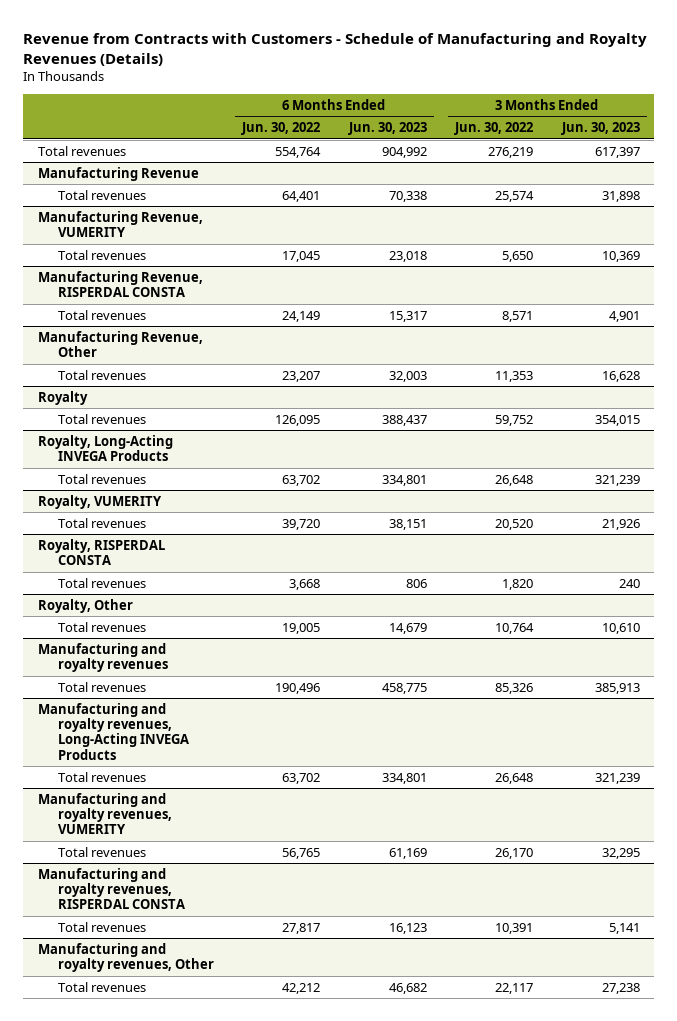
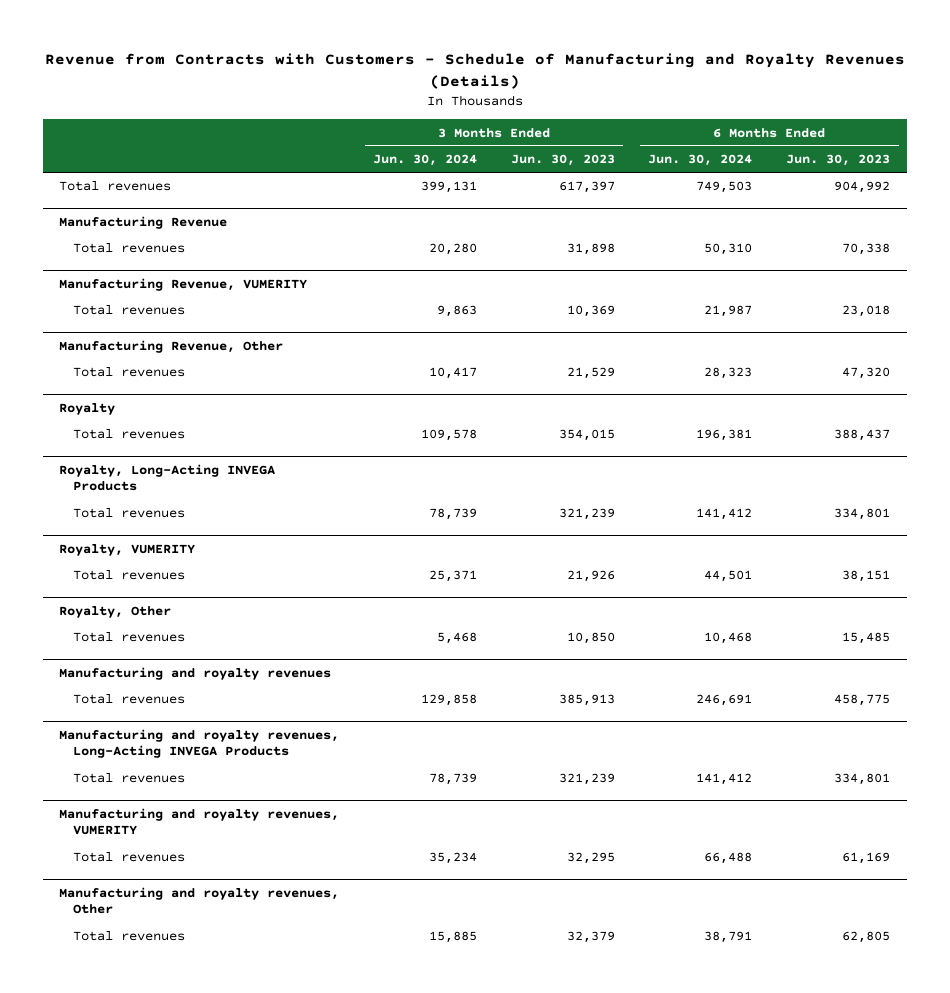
[241,122,321,136] Jun. 30, 2022 -> none
[454,122,534,136] Jun. 30, 2022 -> none
none -> [373,154,478,167] Jun. 30, 2024
none -> [648,154,753,167] Jun. 30, 2024
[37,270,203,298] Manufacturing Revenue, RISPERDAL CONSTA -> none
[57,309,146,320] Total revenues -> none
[388,370,427,382] 32,003 -> [842,367,891,380] 47,320
[601,370,640,382] 16,628 -> [566,367,615,380] 21,529
[37,538,165,566] Royalty, RISPERDAL CONSTA -> none
[57,577,146,588] Total revenues -> none
[388,622,427,634] 14,679 -> [842,632,891,645] 15,485
[601,622,640,634] 10,610 -> [566,632,615,645] 10,850
[37,867,185,910] Manufacturing and royalty revenues, RISPERDAL CONSTA -> none
[57,921,146,932] Total revenues -> none
[388,982,427,994] 46,682 -> [842,931,891,944] 62,805
[601,982,640,994] 27,238 -> [566,931,615,944] 32,379

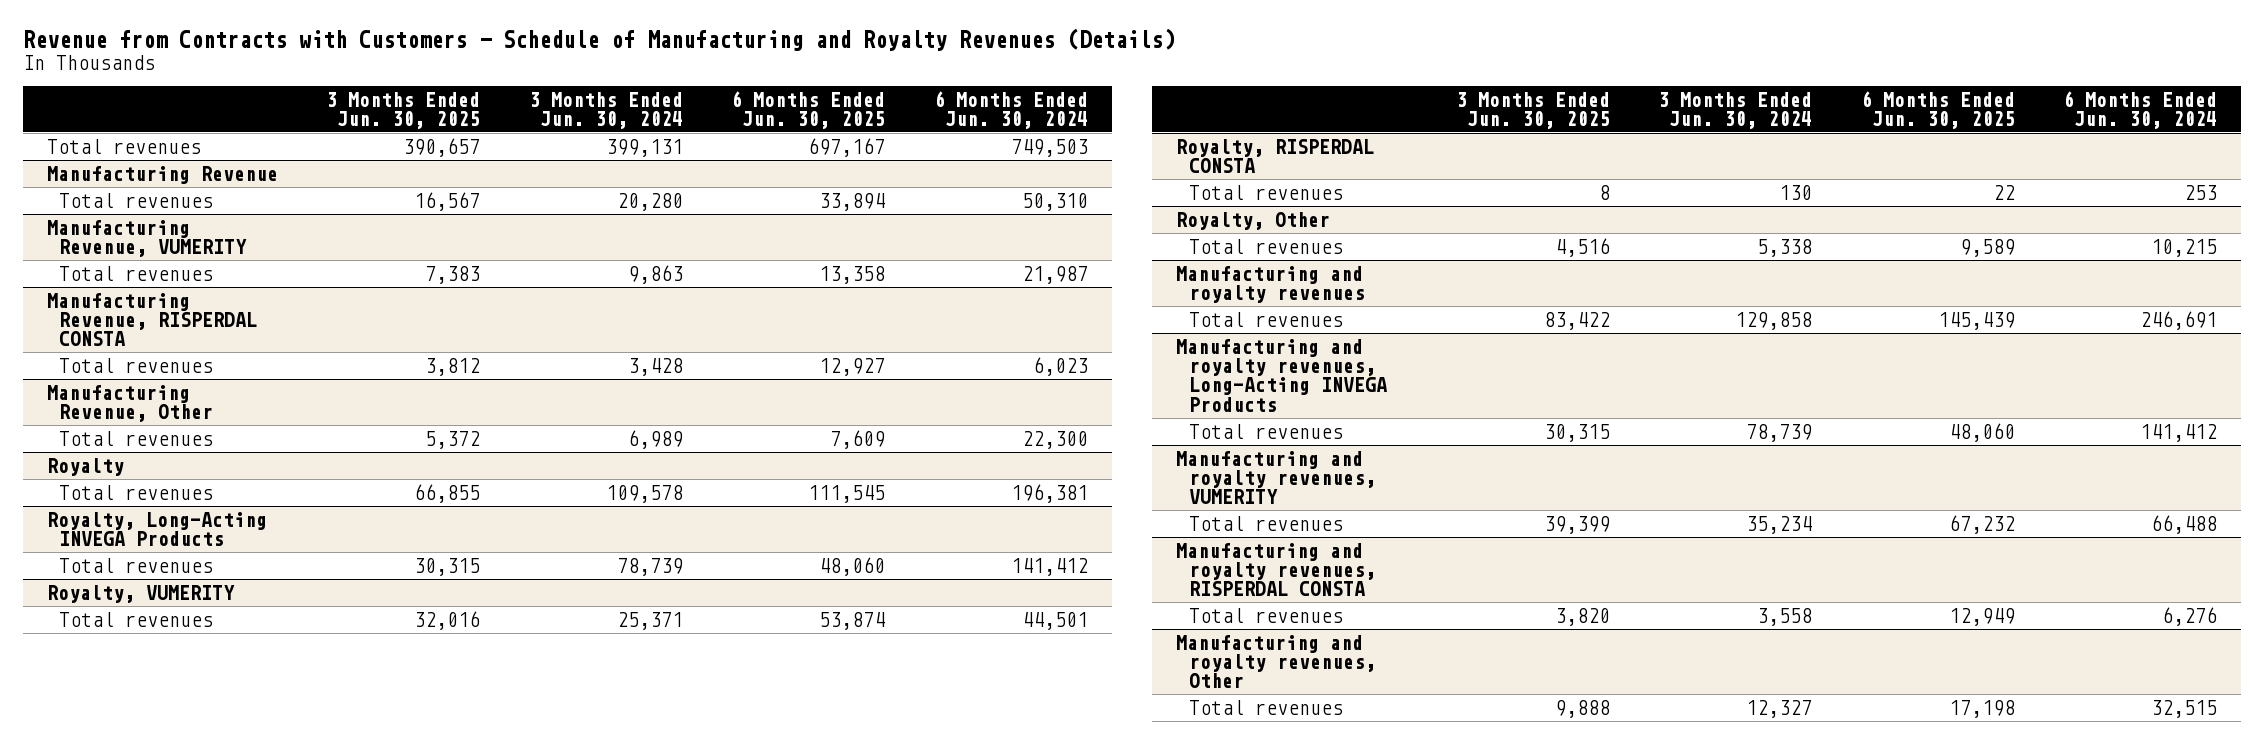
[510,154,615,167] Jun. 30, 2023 -> none
[786,154,891,167] Jun. 30, 2023 -> none
none -> [326,91,481,129] 3 Months Ended Jun. 30, 2025
none -> [731,90,886,129] 6 Months Ended Jun. 30, 2025
none -> [46,292,258,347] Manufacturing Revenue, RISPERDAL CONSTA
none -> [59,357,214,373] Total revenues
[429,367,478,380] 10,417 -> [627,429,683,449] 6,989
[704,367,753,380] 28,323 -> [1021,430,1088,449] 22,300
none -> [1176,138,1375,174] Royalty, RISPERDAL CONSTA
none -> [1189,184,1344,200] Total revenues
[437,632,478,645] 5,468 -> [1757,238,1813,257] 5,338
[704,632,753,645] 10,468 -> [2151,238,2218,257] 10,215
none -> [1176,542,1377,597] Manufacturing and royalty revenues, RISPERDAL CONSTA
none -> [1189,607,1344,623] Total revenues
[429,931,478,944] 15,885 -> [1746,699,1813,718] 12,327
[704,931,753,944] 38,791 -> [2151,699,2218,718] 32,515

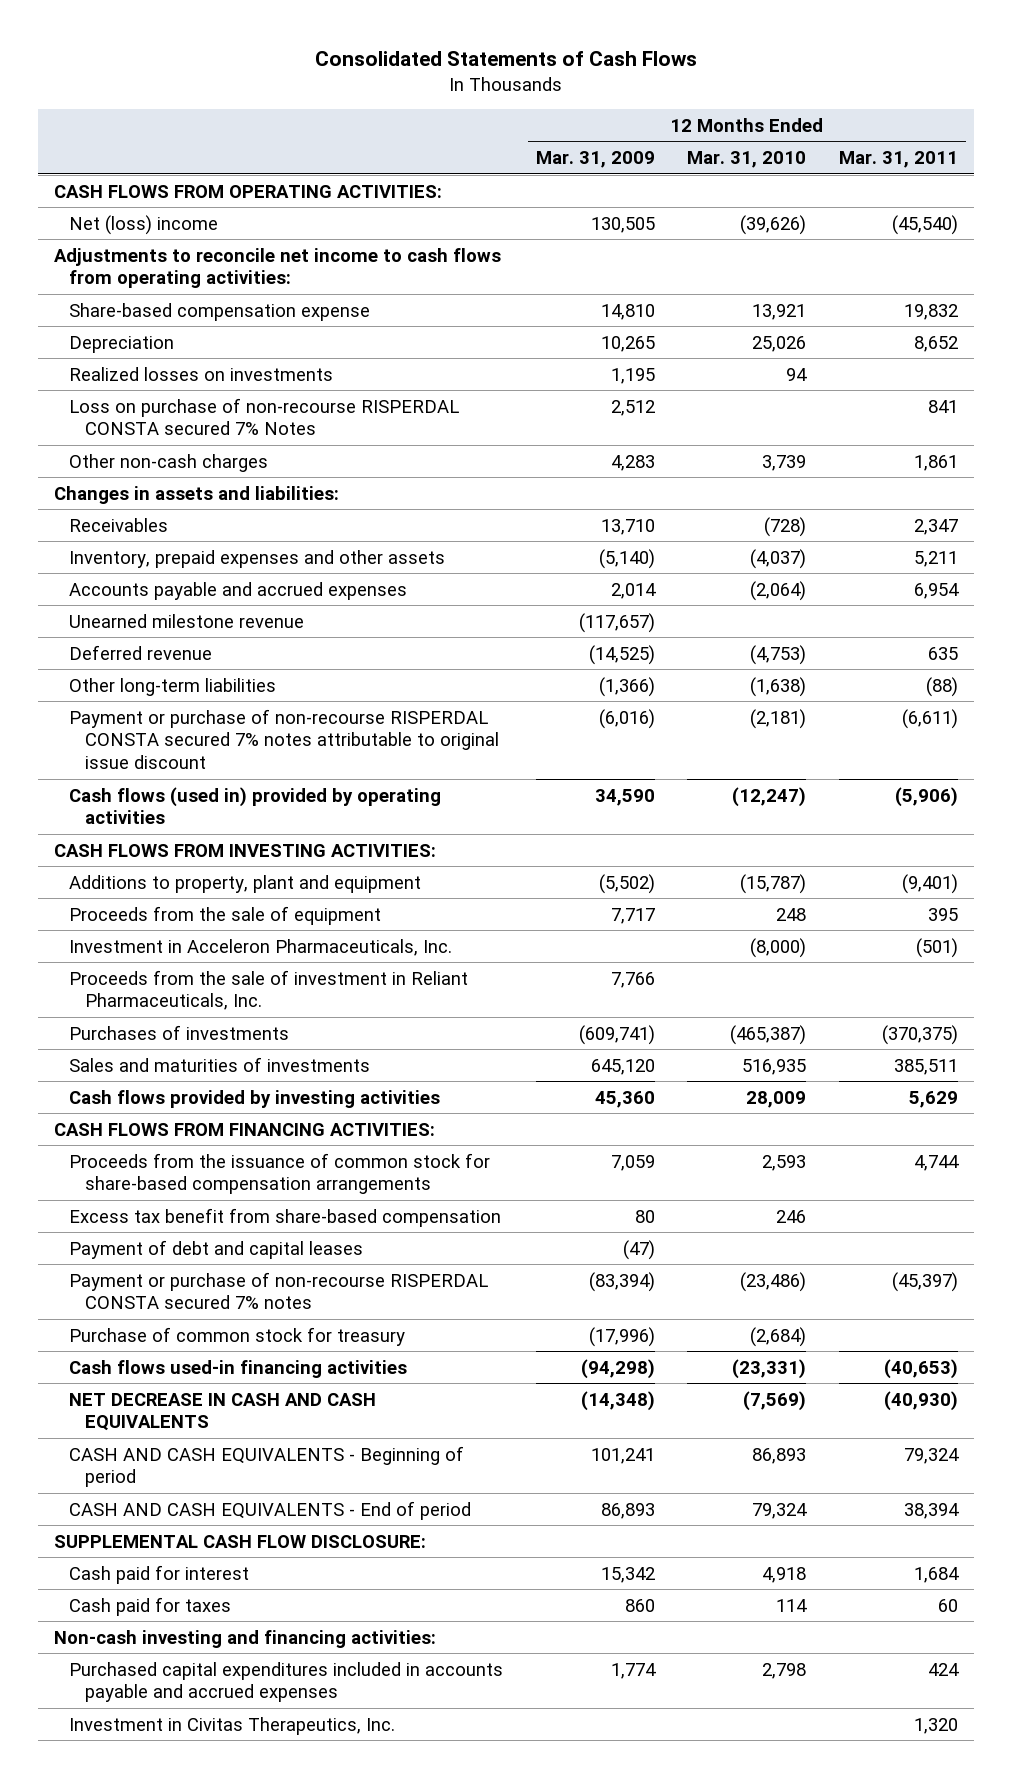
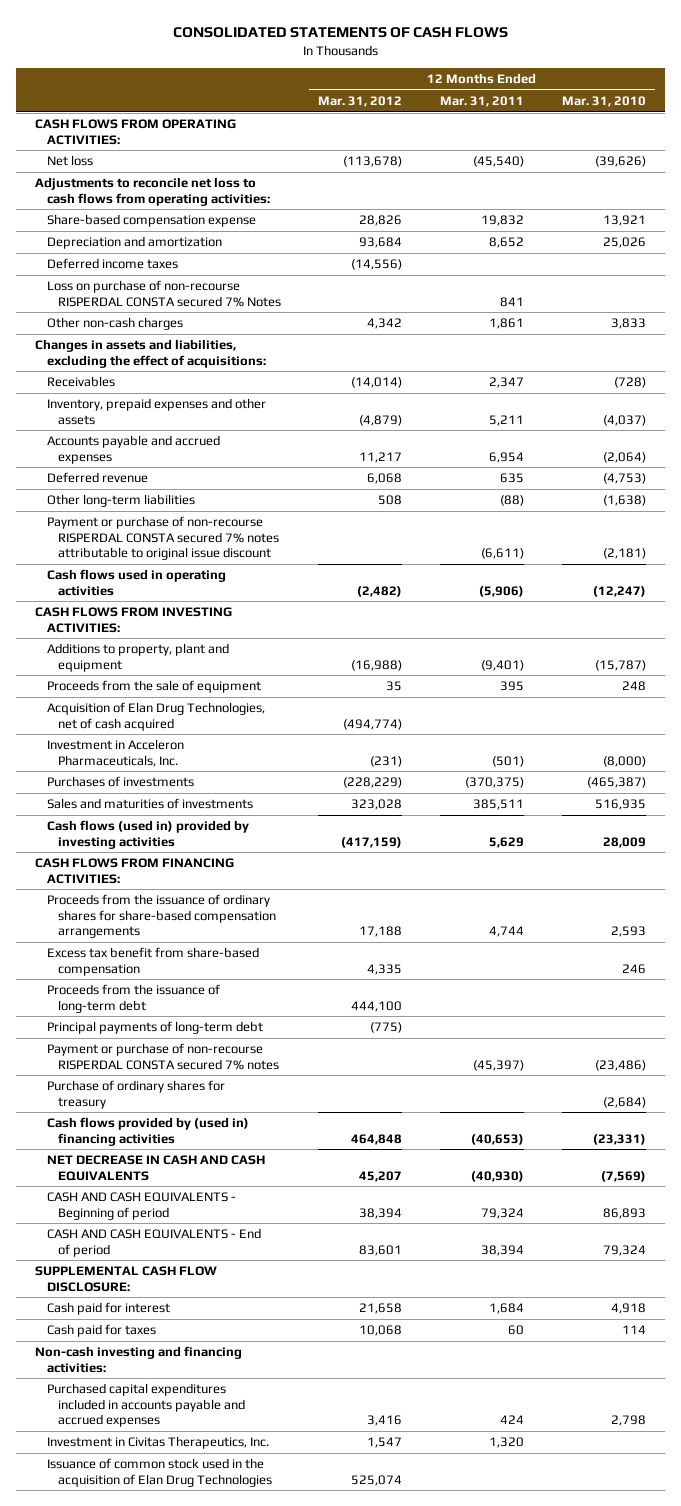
[314,51,697,67] Consolidated Statements of Cash Flows -> [172,26,508,38] CONSOLIDATED STATEMENTS OF CASH FLOWS
[535,151,655,169] Mar. 31, 2009 -> none
none -> [318,95,403,107] Mar. 31, 2012
[69,214,219,235] Net (loss) income -> [46,155,93,167] Net loss
[53,247,501,289] Adjustments to reconcile net income to cash flows from operating activities: -> [35,177,270,206] Adjustments to reconcile net loss to cash flows from operating activities:
[69,366,334,381] Realized losses on investments -> none
[69,335,175,353] Depreciation -> [46,236,222,250] Depreciation and amortization
none -> [46,258,178,270] Deferred income taxes
[762,454,807,471] 3,739 -> [610,318,646,330] 3,833
[53,485,339,504] Changes in assets and liabilities: -> [35,339,266,368] Changes in assets and liabilities, excluding the effect of acquisitions:
[69,613,305,628] Unearned milestone revenue -> none
[69,786,442,825] Cash flows (used in) provided by operating activities -> [46,569,226,596] Cash flows used in operating activities
none -> [46,702,265,731] Acquisition of Elan Drug Technologies, net of cash acquired
[69,969,469,1011] Proceeds from the sale of investment in Reliant Pharmaceuticals, Inc. -> none
[69,1089,441,1108] Cash flows provided by investing activities -> [46,820,249,849] Cash flows (used in) provided by investing activities
[69,1152,491,1195] Proceeds from the issuance of common stock for share-based compensation arrangements -> [46,894,276,938] Proceeds from the issuance of ordinary shares for share-based compensation arrangements
[69,1239,364,1259] Payment of debt and capital leases -> none
none -> [46,984,220,1013] Proceeds from the issuance of long-term debt
none -> [46,1021,263,1035] Principal payments of long-term debt
[69,1326,406,1346] Purchase of common stock for treasury -> [46,1080,225,1109] Purchase of ordinary shares for treasury
[69,1359,408,1378] Cash flows used-in financing activities -> [46,1117,249,1146] Cash flows provided by (used in) financing activities
none -> [46,1458,272,1487] Issuance of common stock used in the acquisition of Elan Drug Technologies

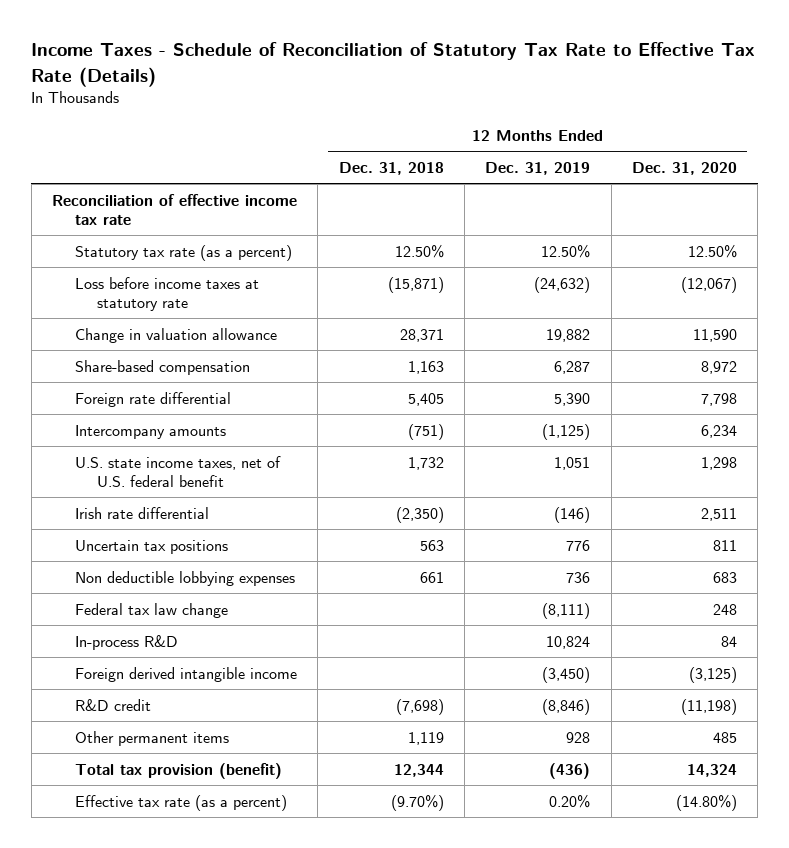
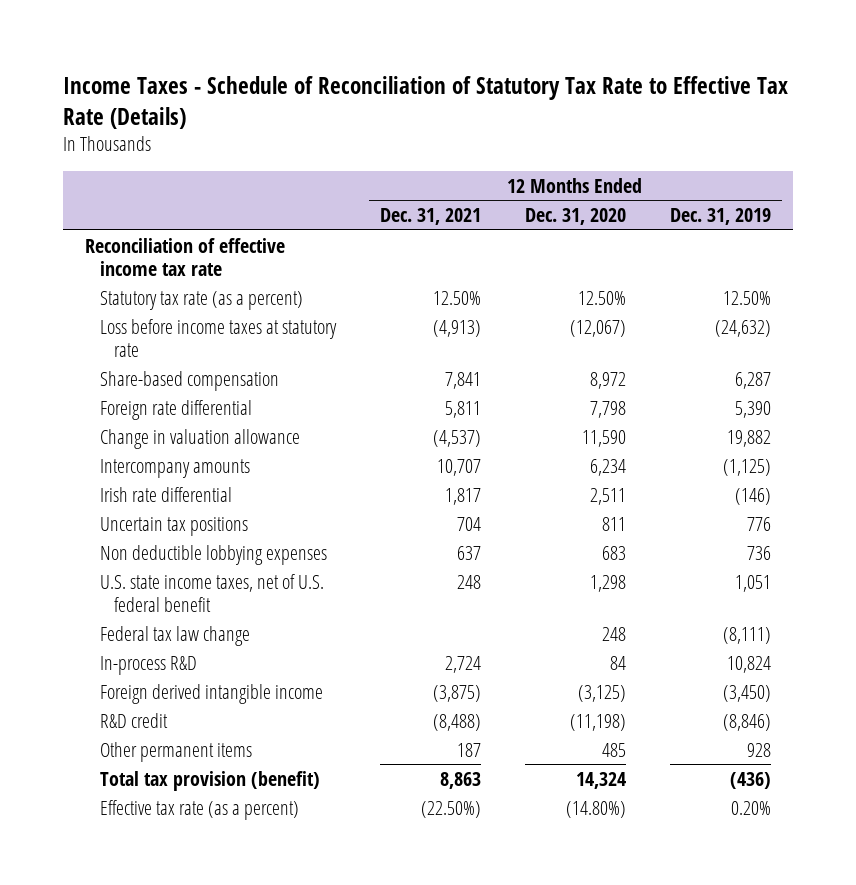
[338,162,444,176] Dec. 31, 2018 -> none
none -> [379,208,481,226] Dec. 31, 2021
[74,327,277,343] Change in valuation allowance -> [99,428,300,449] Change in valuation allowance
[74,455,281,488] U.S. state income taxes, net of U.S. federal benefit -> [99,573,324,612] U.S. state income taxes, net of U.S. federal benefit

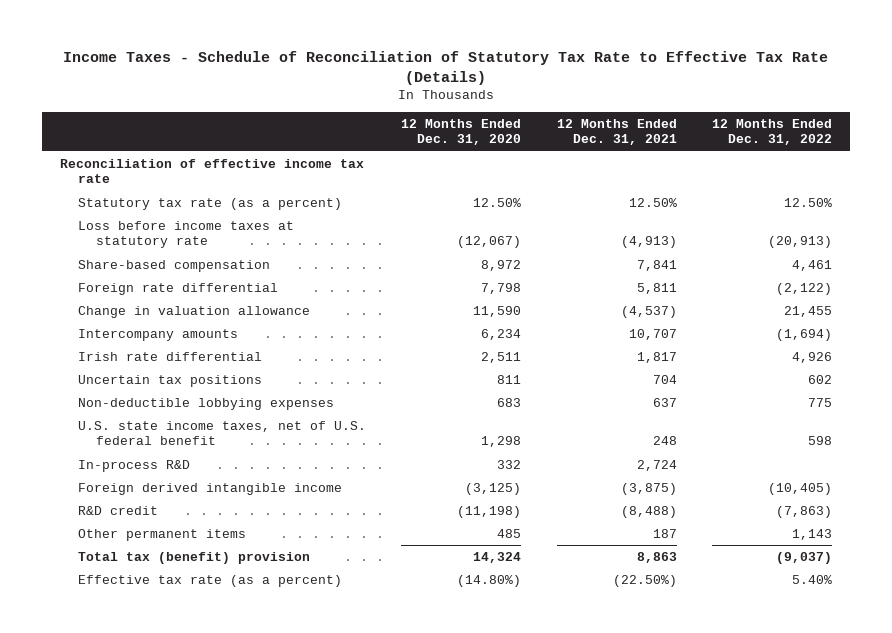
[669,208,771,226] Dec. 31, 2019 -> none
none -> [712,118,833,146] 12 Months Ended Dec. 31, 2022
[99,544,327,565] Non deductible lobbying expenses -> [77,397,334,410] Non-deductible lobbying expenses
[99,625,250,646] Federal tax law change -> none
[609,655,626,670] 84 -> [497,459,522,469] 332
[99,770,320,791] Total tax provision (benefit) -> [77,551,310,564] Total tax (benefit) provision

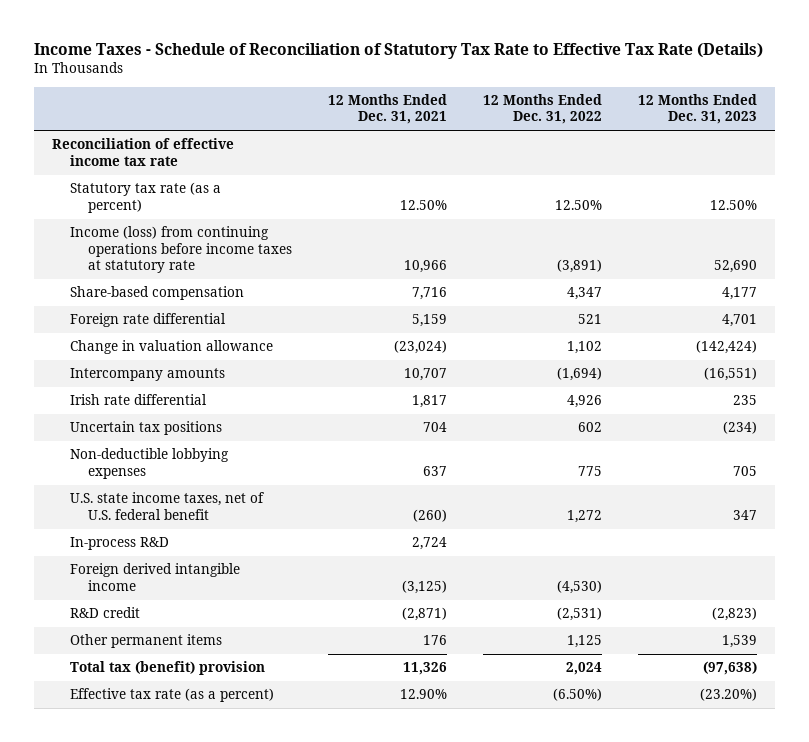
[401,118,522,146] 12 Months Ended Dec. 31, 2020 -> none
none -> [638,93,758,125] 12 Months Ended Dec. 31, 2023
[77,220,294,249] Loss before income taxes at statutory rate -> [70,226,293,274] Income (loss) from continuing operations before income taxes at statutory rate
[620,236,677,249] (4,913) -> [404,260,448,274] 10,966
[768,236,833,249] (20,913) -> [557,259,603,274] (3,891)
[636,259,677,271] 7,841 -> [412,287,448,301] 7,716
[792,259,833,271] 4,461 -> [567,287,603,301] 4,347
[636,282,677,294] 5,811 -> [412,314,448,328] 5,159
[776,282,833,295] (2,122) -> [578,314,603,325] 521
[620,305,677,318] (4,537) -> [394,340,448,355] (23,024)
[784,305,833,317] 21,455 -> [567,341,603,355] 1,102
[652,436,677,446] 248 -> [413,508,448,522] (260)
[808,436,833,446] 598 -> [567,509,603,523] 1,272
[620,482,677,495] (3,875) -> [402,579,448,594] (3,125)
[768,482,833,495] (10,405) -> [557,579,603,594] (4,530)
[620,505,677,518] (8,488) -> [402,607,448,622] (2,871)
[776,505,833,518] (7,863) -> [557,607,603,622] (2,531)
[652,528,677,538] 187 -> [423,635,448,646] 176
[792,528,833,540] 1,143 -> [567,635,603,649] 1,125
[636,551,677,563] 8,863 -> [403,662,448,676] 11,326
[776,551,833,564] (9,037) -> [566,662,603,676] 2,024
[612,574,677,587] (22.50%) -> [400,689,448,700] 12.90%
[792,574,833,584] 5.40% -> [553,688,603,702] (6.50%)

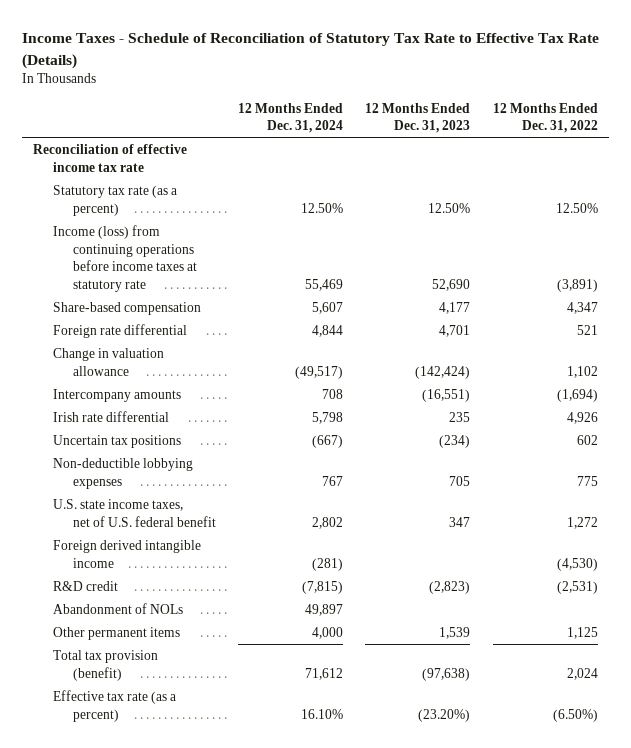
[328,93,448,125] 12 Months Ended Dec. 31, 2021 -> none
none -> [238,102,344,134] 12 Months Ended Dec. 31, 2024
[70,537,170,551] In-process R&D -> none
none -> [53,602,184,614] Abandonment of NOLs
[70,661,266,676] Total tax (benefit) provision -> [53,649,159,681] Total tax provision (benefit)

